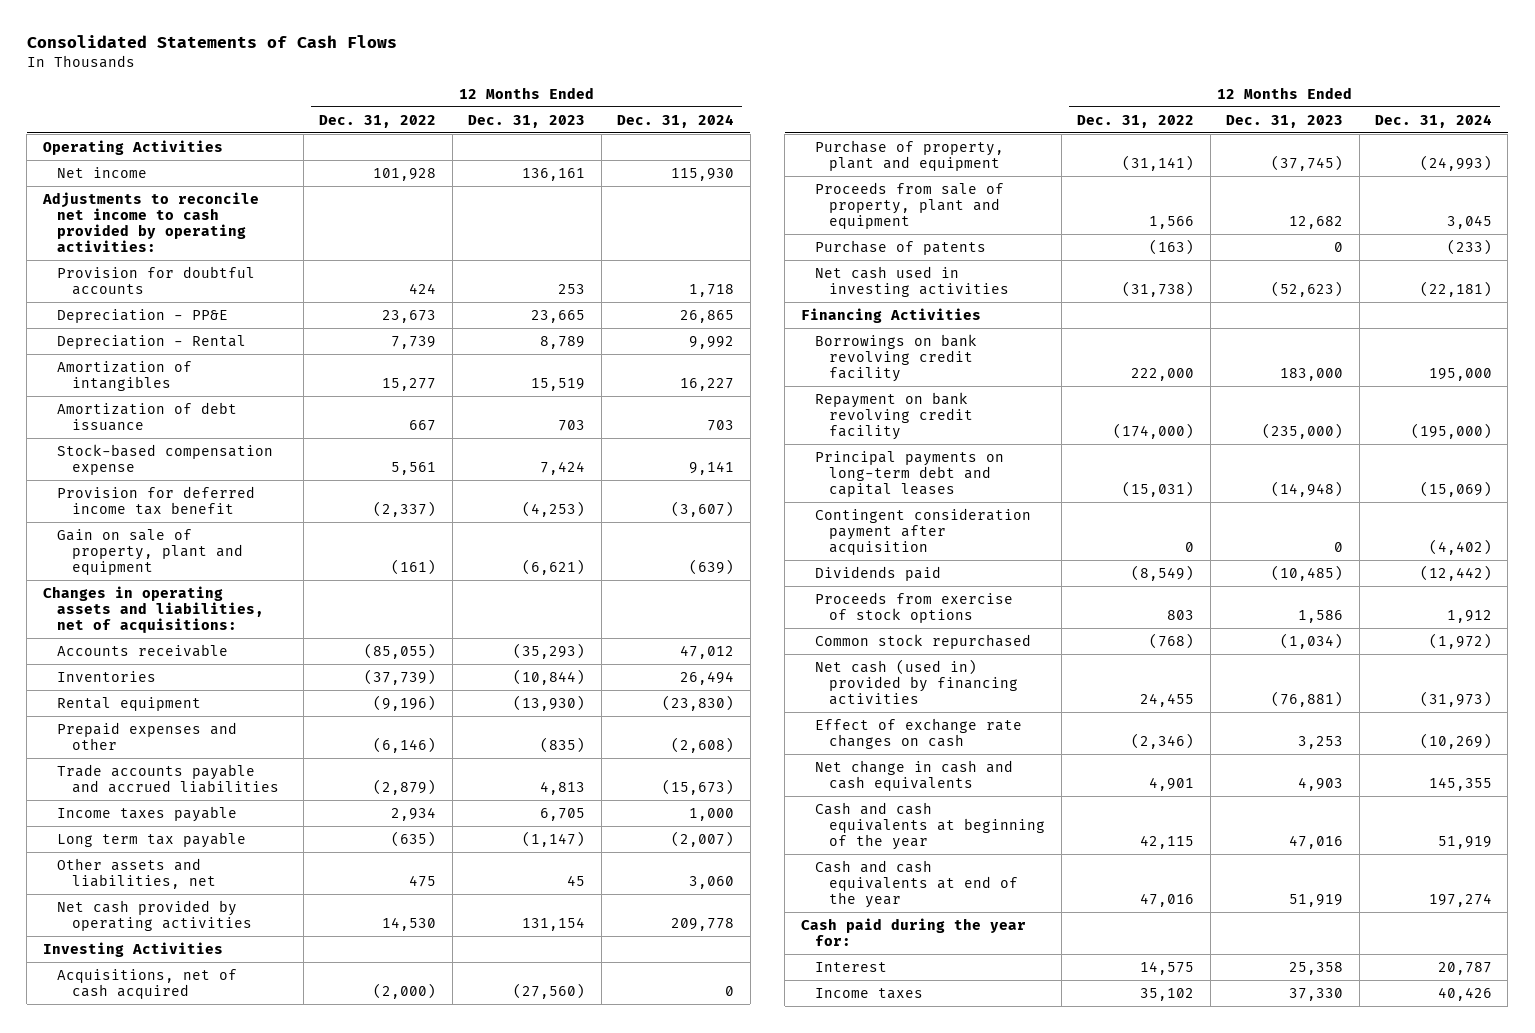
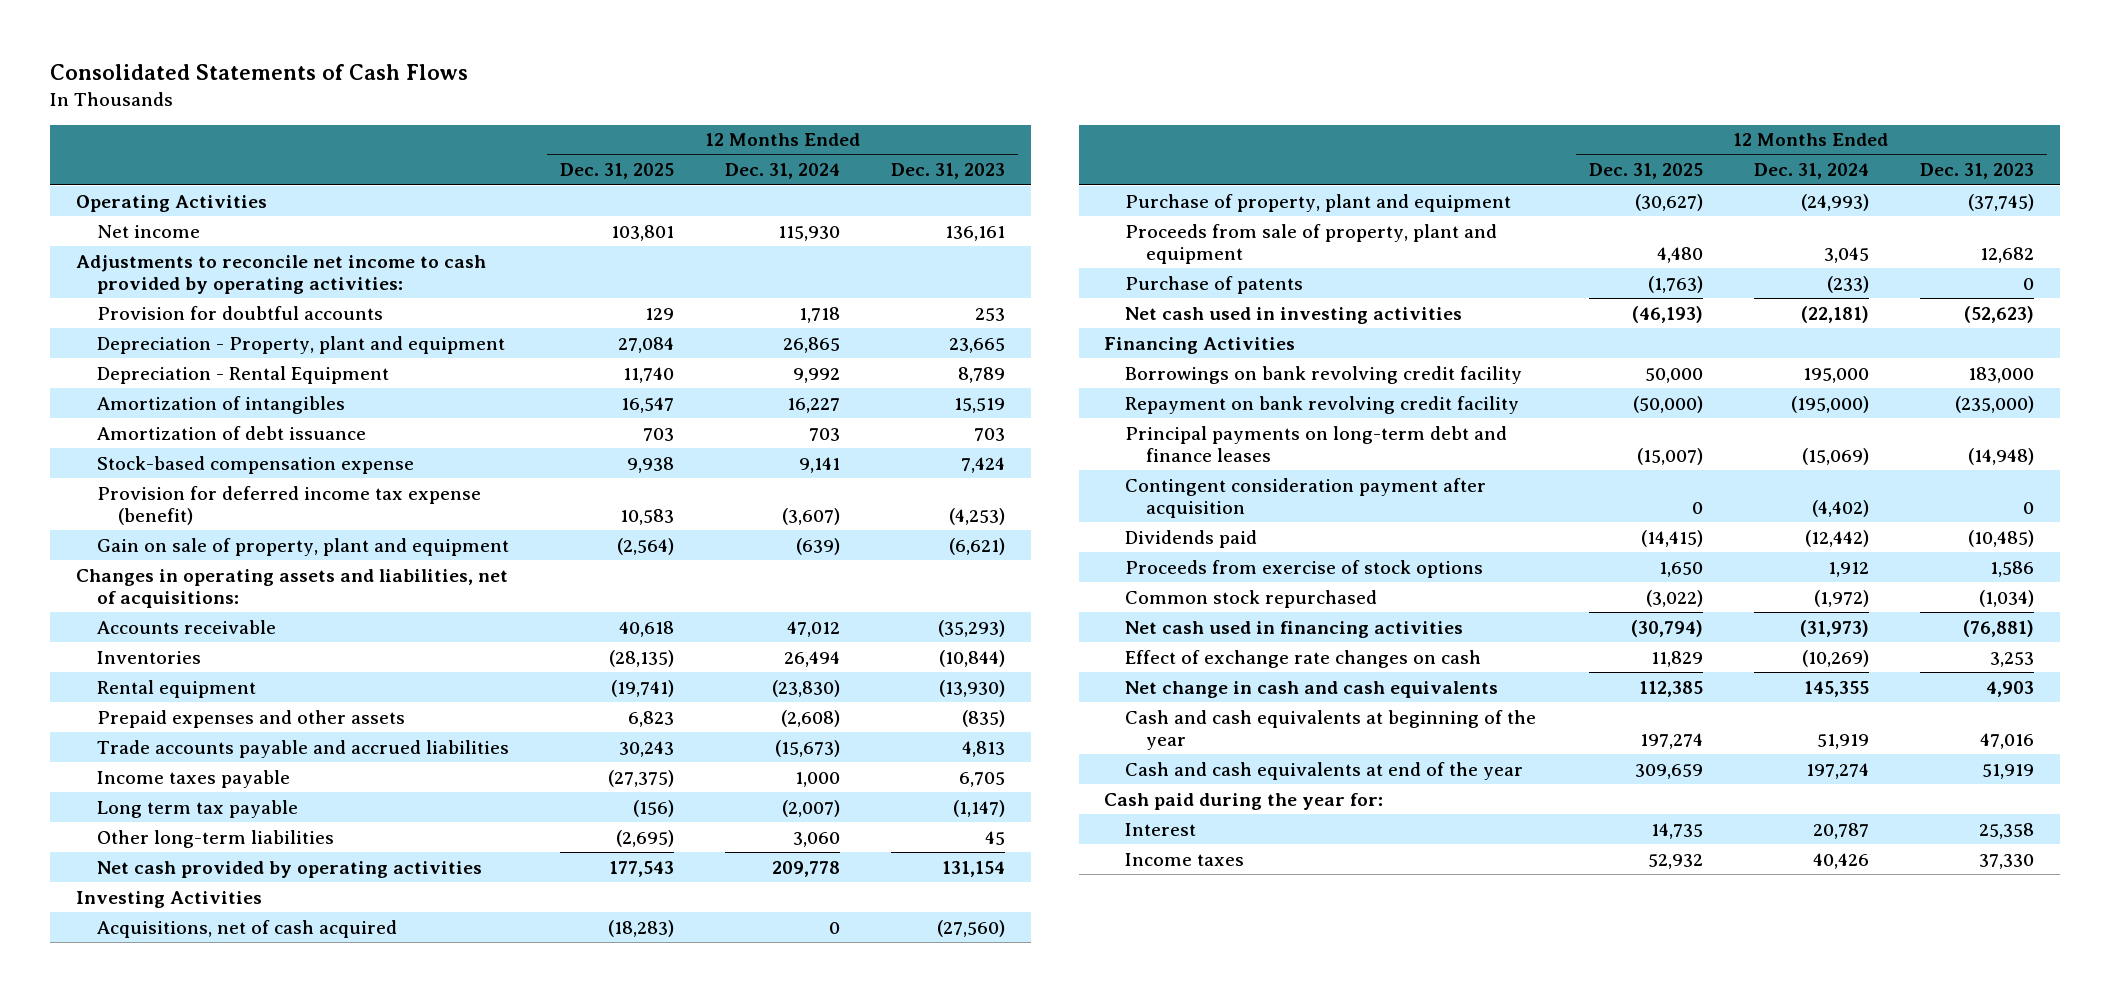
[319,114,437,128] Dec. 31, 2022 -> none
none -> [560,163,675,180] Dec. 31, 2025
[57,308,229,323] Depreciation - PP&E -> [96,335,505,354] Depreciation - Property, plant and equipment
[57,334,247,349] Depreciation - Rental -> [96,365,389,384] Depreciation - Rental Equipment
[57,485,256,515] Provision for deferred income tax benefit -> [96,485,481,525] Provision for deferred income tax expense (benefit)
[57,721,238,750] Prepaid expenses and other -> [96,709,405,728] Prepaid expenses and other assets
[57,857,216,889] Other assets and liabilities, net -> [96,829,334,848] Other long-term liabilities
[815,450,1005,497] Principal payments on long-term debt and capital leases -> [1125,425,1508,462] Principal payments on long-term debt and finance leases
[815,658,1019,705] Net cash (used in) provided by financing activities -> [1125,620,1464,638] Net cash used in financing activities

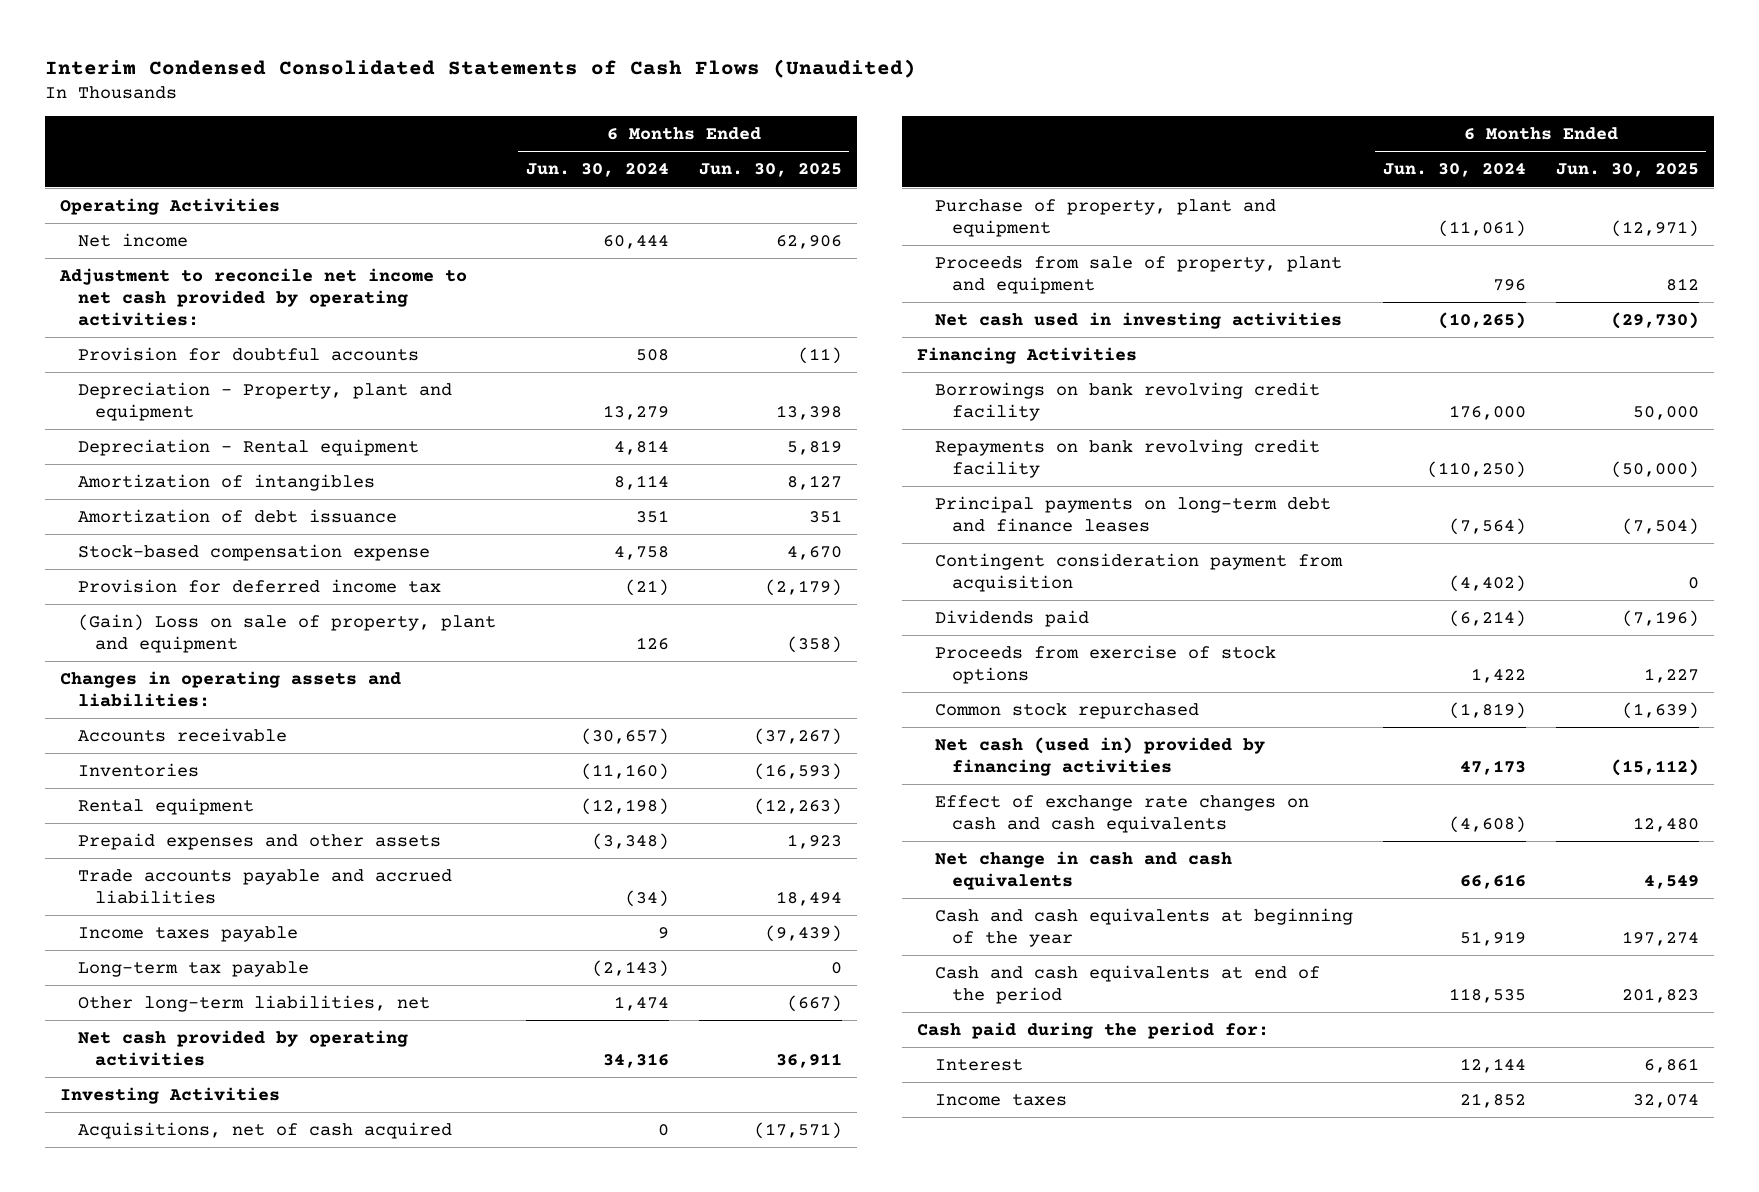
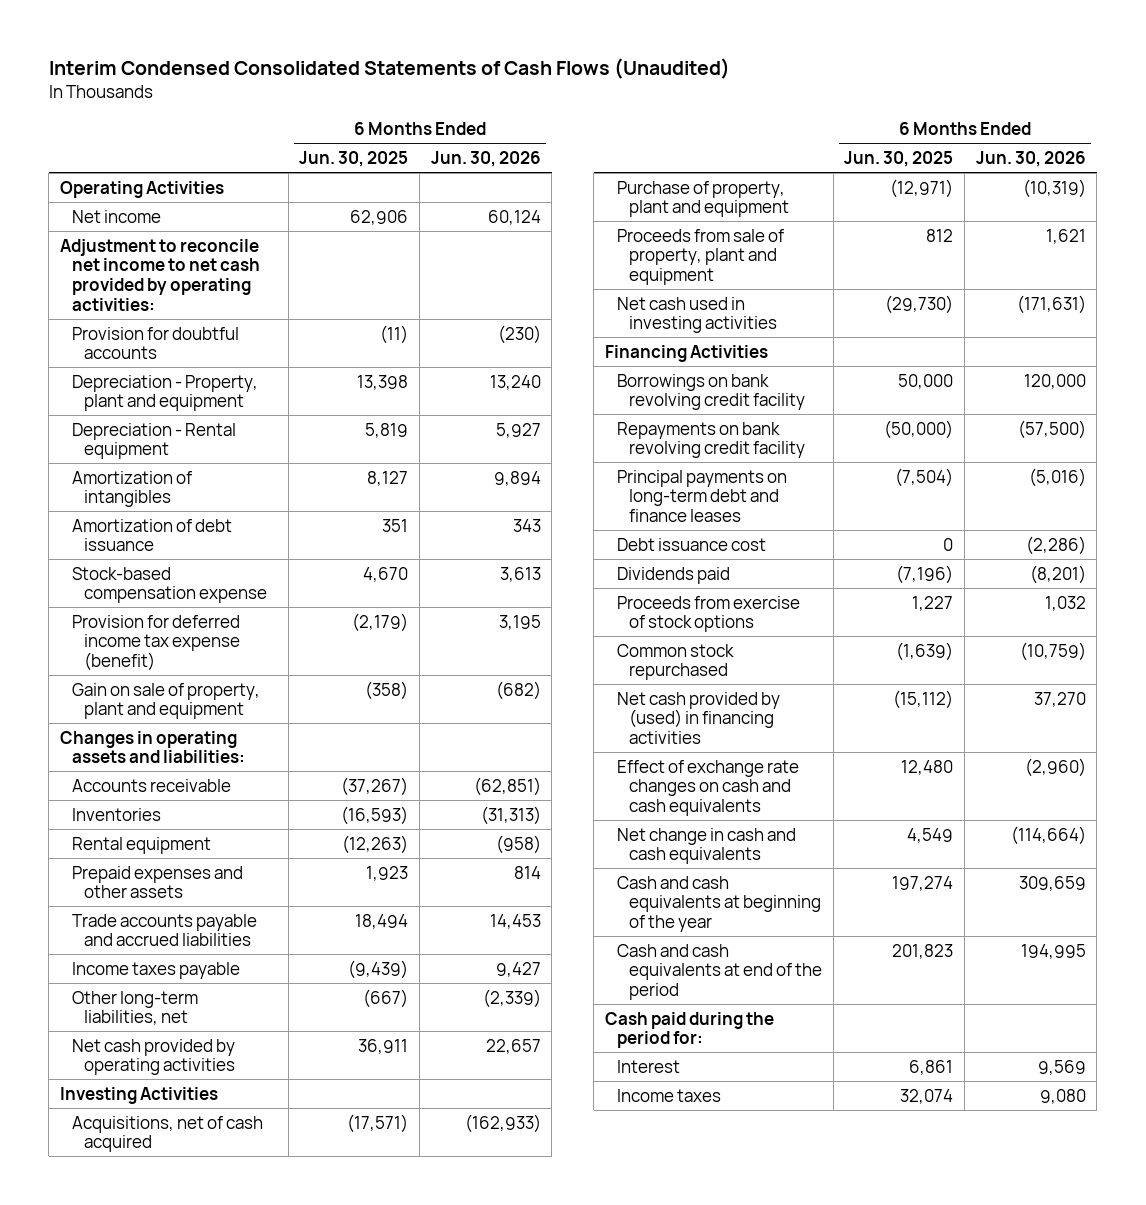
[525,163,669,178] Jun. 30, 2024 -> none
none -> [430,150,541,167] Jun. 30, 2026
[77,578,441,593] Provision for deferred income tax -> [71,614,240,671] Provision for deferred income tax expense (benefit)
[77,613,496,653] (Gain) Loss on sale of property, plant and equipment -> [71,682,260,720] Gain on sale of property, plant and equipment
[77,960,309,977] Long-term tax payable -> none
[934,552,1343,592] Contingent consideration payment from acquisition -> none
none -> [617,537,767,551] Debt issuance cost
[934,736,1265,776] Net cash (used in) provided by financing activities -> [617,691,781,744] Net cash provided by (used) in financing activities

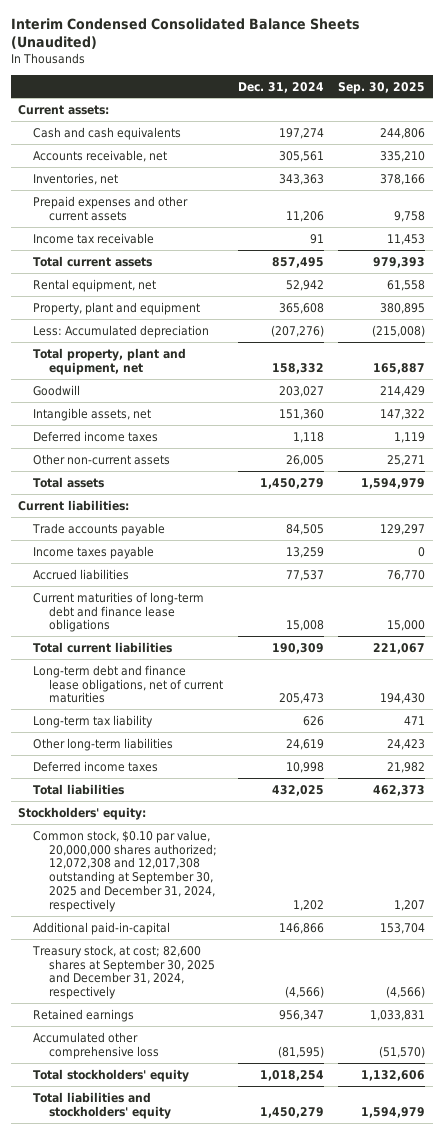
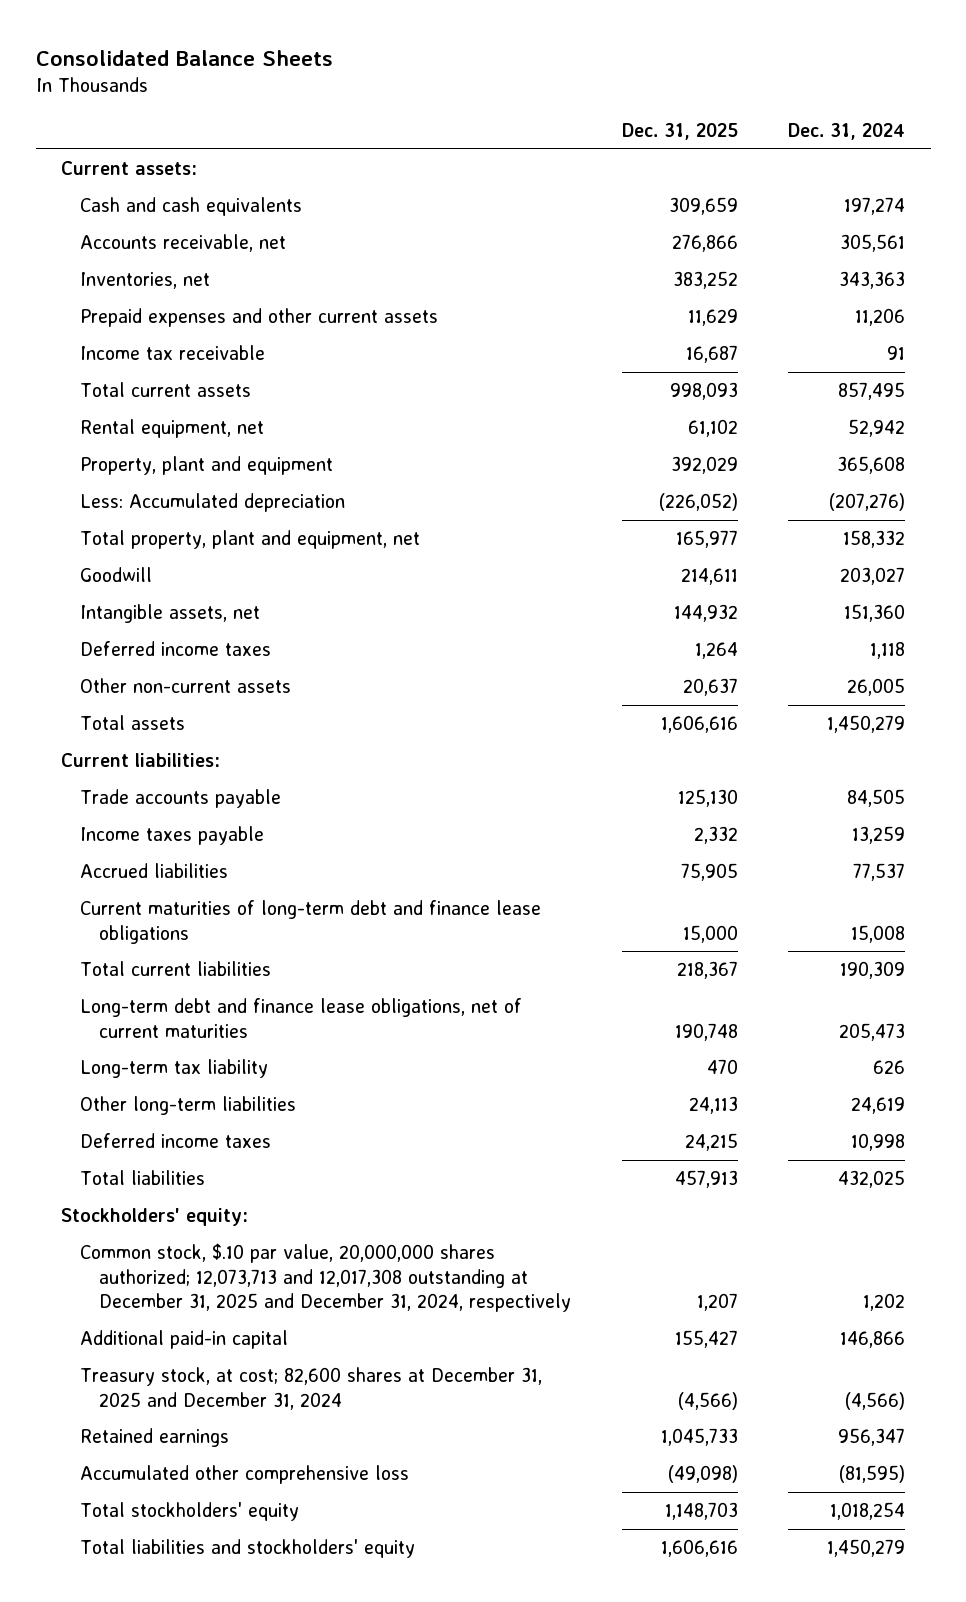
[10,17,360,50] Interim Condensed Consolidated Balance Sheets (Unaudited) -> [35,49,333,66] Consolidated Balance Sheets
[338,81,426,94] Sep. 30, 2025 -> none
none -> [621,122,738,140] Dec. 31, 2025
[33,829,217,913] Common stock, $0.10 par value, 20,000,000 shares authorized; 12,072,308 and 12,017,308 outstanding at September 30, 2025 and December 31, 2024, respectively -> [79,1243,571,1313] Common stock, $.10 par value, 20,000,000 shares authorized; 12,073,713 and 12,017,308 outstanding at December 31, 2025 and December 31, 2024, respectively
[33,921,171,935] Additional paid-in-capital -> [79,1330,288,1350] Additional paid-in capital
[32,944,215,1000] Treasury stock, at cost; 82,600 shares at September 30, 2025 and December 31, 2024, respectively -> [79,1367,542,1410] Treasury stock, at cost; 82,600 shares at December 31, 2025 and December 31, 2024

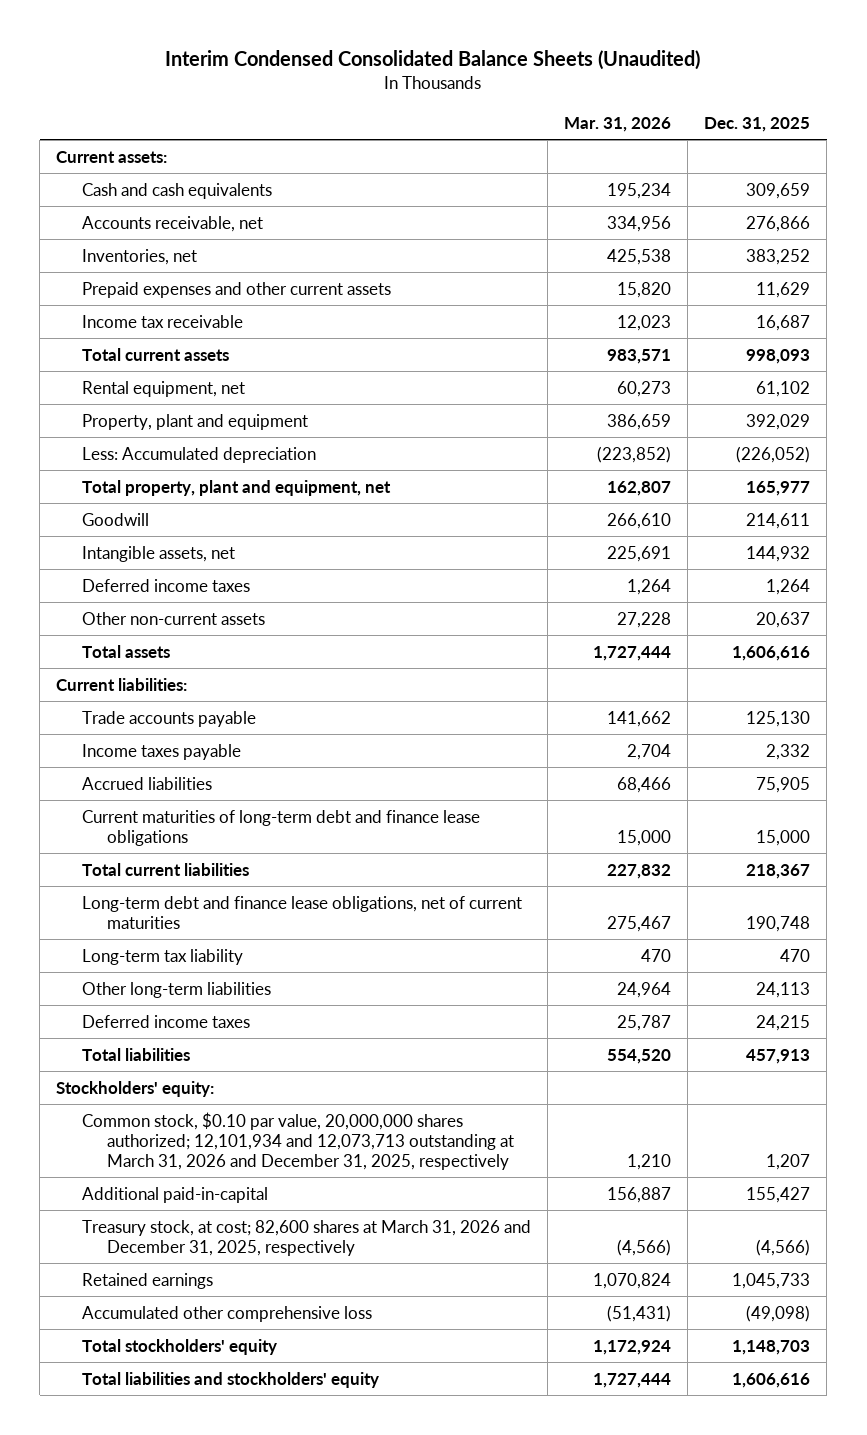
[35,49,333,66] Consolidated Balance Sheets -> [165,50,701,71] Interim Condensed Consolidated Balance Sheets (Unaudited)
[788,122,906,140] Dec. 31, 2024 -> none
none -> [563,117,671,133] Mar. 31, 2026
[79,1243,571,1313] Common stock, $.10 par value, 20,000,000 shares authorized; 12,073,713 and 12,017,308 outstanding at December 31, 2025 and December 31, 2024, respectively -> [81,1111,514,1170] Common stock, $0.10 par value, 20,000,000 shares authorized; 12,101,934 and 12,073,713 outstanding at March 31, 2026 and December 31, 2025, respectively
[79,1330,288,1350] Additional paid-in capital -> [81,1186,268,1203] Additional paid-in-capital
[79,1367,542,1410] Treasury stock, at cost; 82,600 shares at December 31, 2025 and December 31, 2024 -> [81,1219,531,1256] Treasury stock, at cost; 82,600 shares at March 31, 2026 and December 31, 2025, respectively

